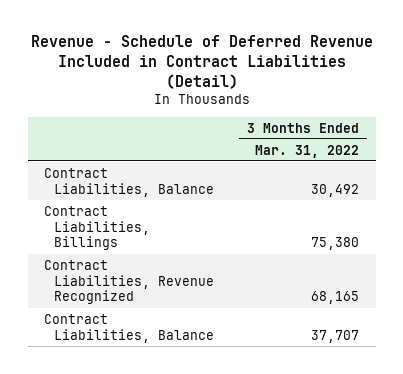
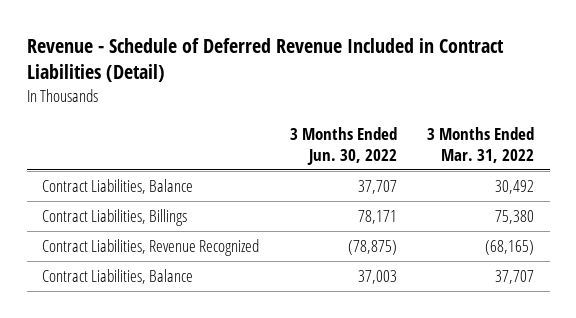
none -> [289,126,397,166] 3 Months Ended Jun. 30, 2022
[311,291,360,305] 68,165 -> [485,239,535,255] (68,165)

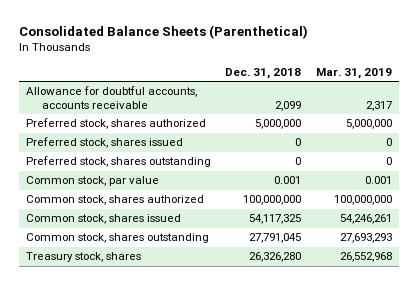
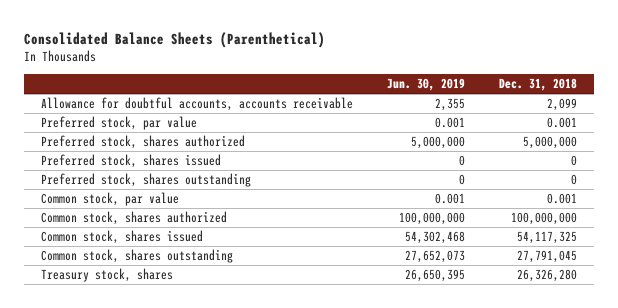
[315,68,392,80] Mar. 31, 2019 -> none
none -> [387,78,466,92] Jun. 30, 2019
none -> [41,115,198,130] Preferred stock, par value

